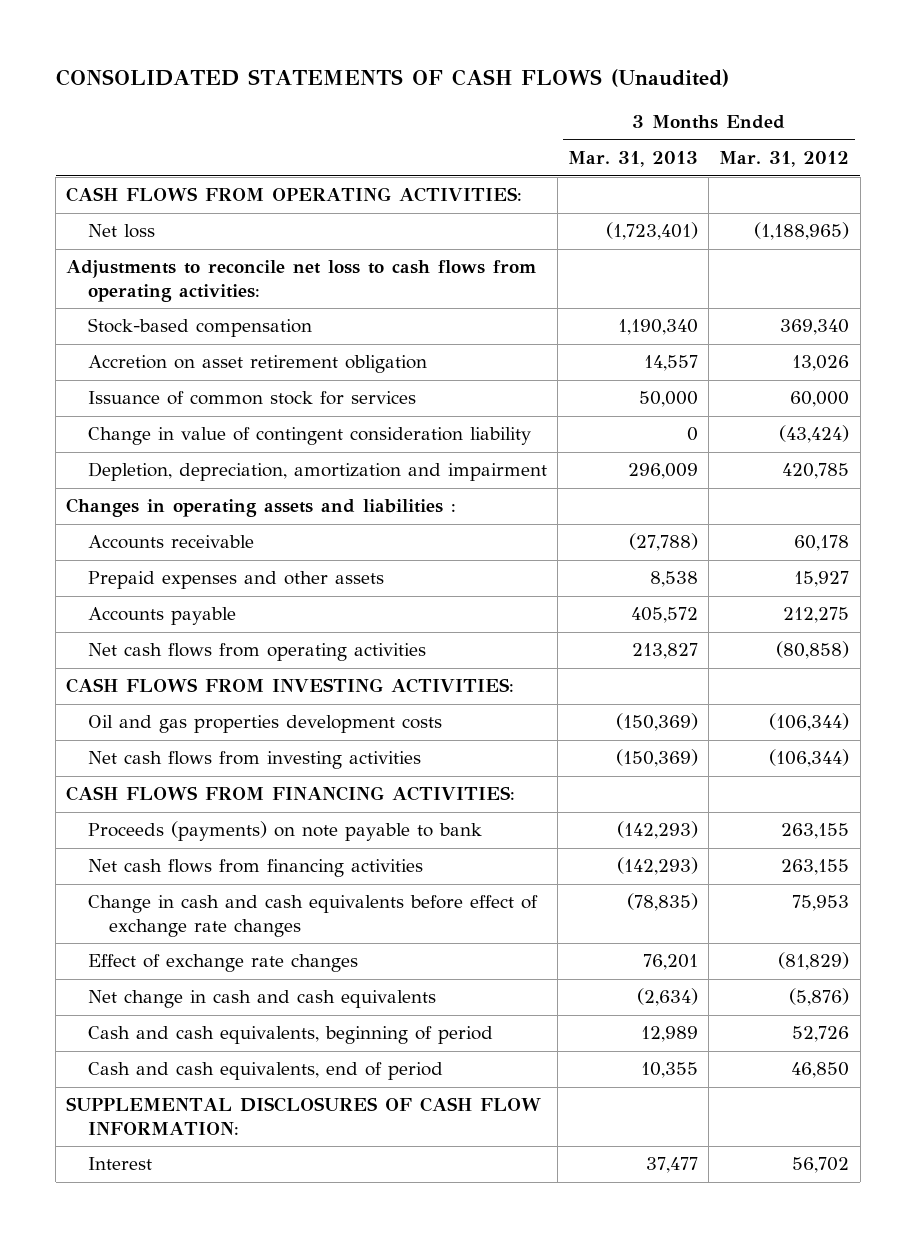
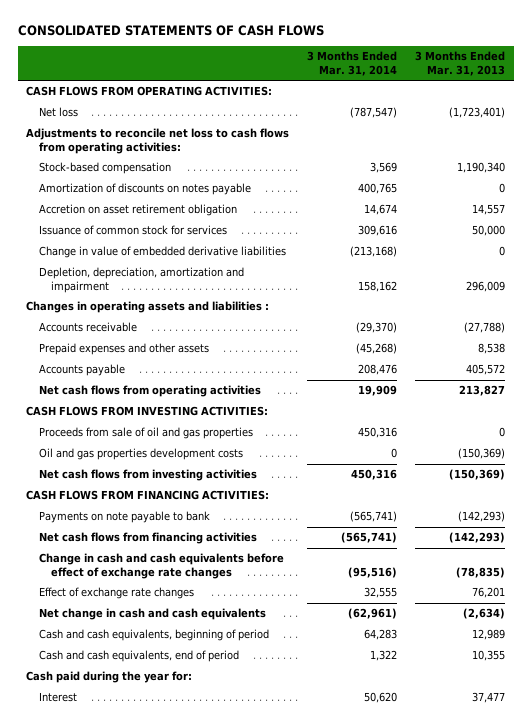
[55,69,729,88] CONSOLIDATED STATEMENTS OF CASH FLOWS (Unaudited) -> [17,24,324,36] CONSOLIDATED STATEMENTS OF CASH FLOWS
[719,151,850,168] Mar. 31, 2012 -> none
none -> [307,51,398,76] 3 Months Ended Mar. 31, 2014
none -> [38,183,251,196] Amortization of discounts on notes payable
[87,427,531,446] Change in value of contingent consideration liability -> none
none -> [38,246,286,259] Change in value of embedded derivative liabilities
none -> [38,427,253,440] Proceeds from sale of oil and gas properties
[87,821,482,842] Proceeds (payments) on note payable to bank -> [38,511,210,524] Payments on note payable to bank
[66,1097,542,1136] SUPPLEMENTAL DISCLOSURES OF CASH FLOW INFORMATION: -> none
none -> [26,671,193,684] Cash paid during the year for:

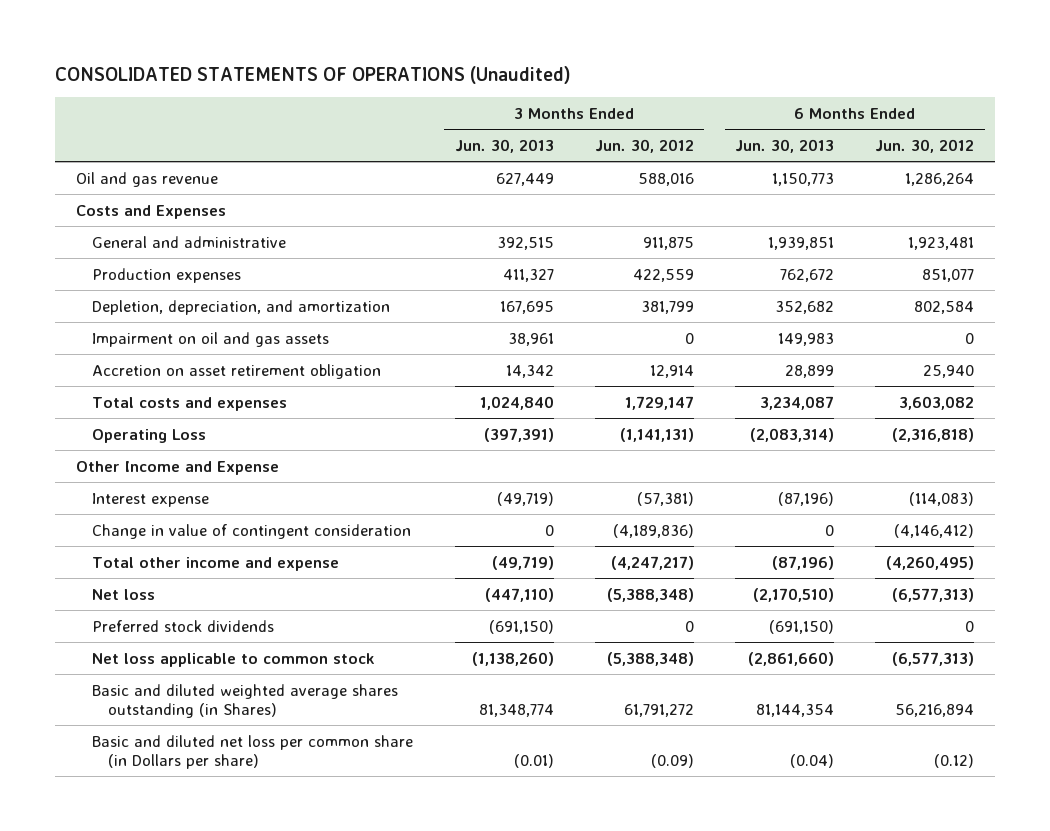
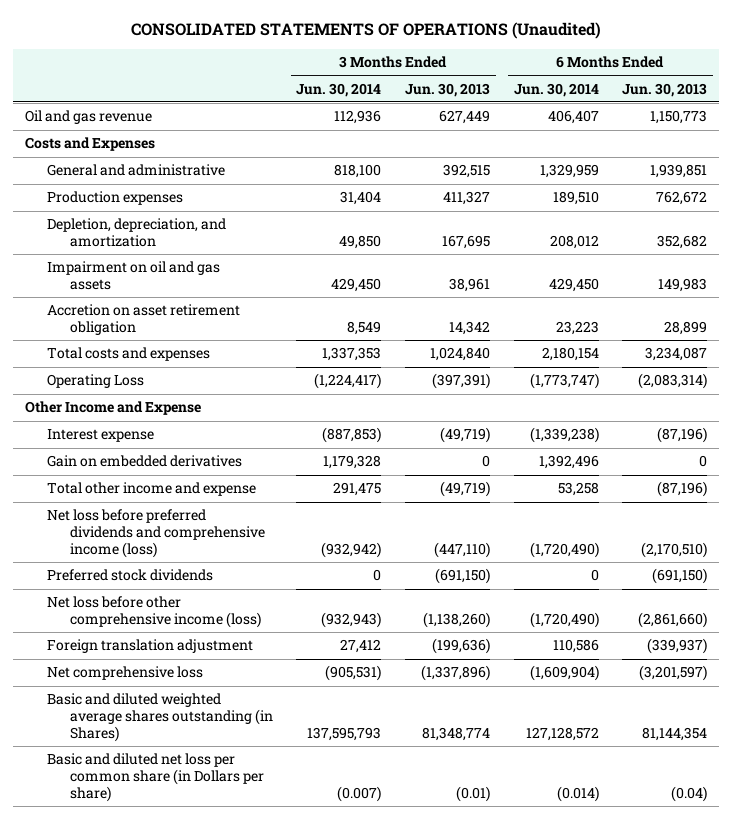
[594,139,694,154] Jun. 30, 2012 -> none
[875,139,975,154] Jun. 30, 2012 -> none
none -> [296,82,382,97] Jun. 30, 2014
none -> [513,82,599,97] Jun. 30, 2014
[92,523,412,539] Change in value of contingent consideration -> none
none -> [47,455,243,468] Gain on embedded derivatives
[92,588,156,600] Net loss -> [47,509,265,558] Net loss before preferred dividends and comprehensive income (loss)
[92,652,376,667] Net loss applicable to common stock -> [47,596,261,629] Net loss before other comprehensive income (loss)
none -> [47,639,254,654] Foreign translation adjustment
none -> [47,666,204,681] Net comprehensive loss

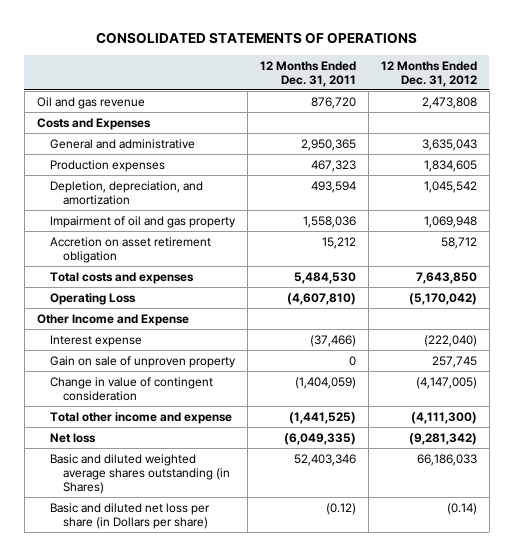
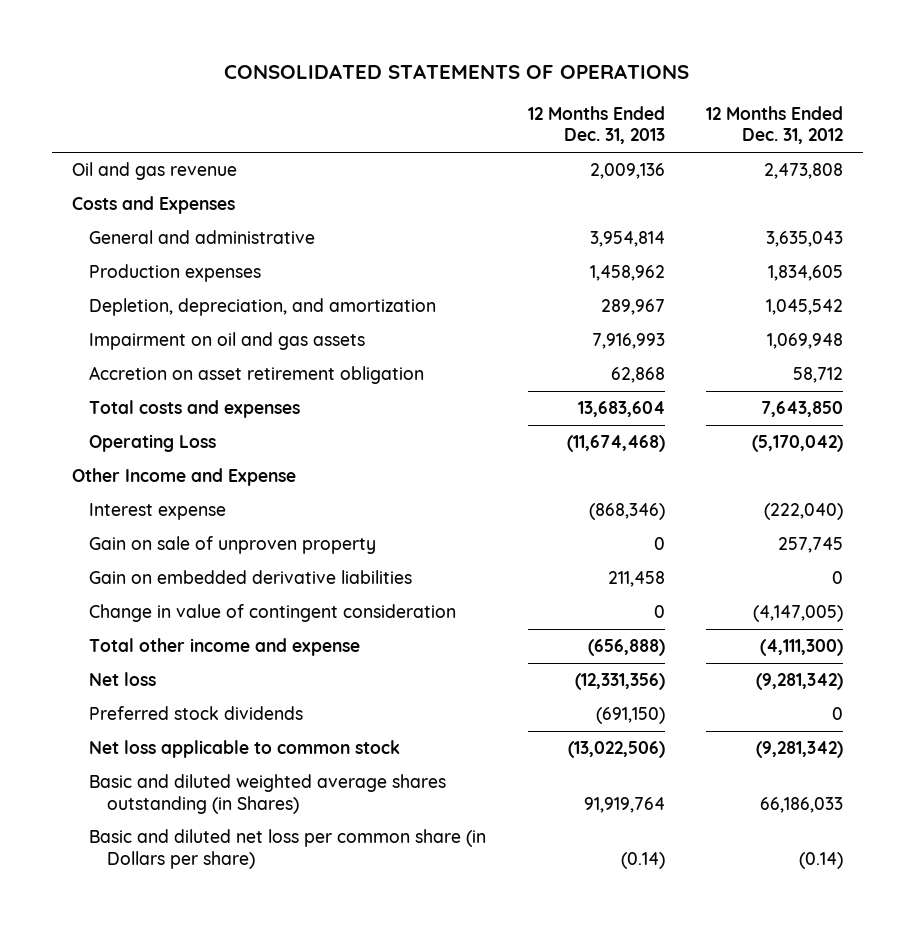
[259,60,356,87] 12 Months Ended Dec. 31, 2011 -> none
none -> [527,105,665,145] 12 Months Ended Dec. 31, 2013
[49,215,236,228] Impairment of oil and gas property -> [89,332,366,351] Impairment on oil and gas assets
none -> [89,570,413,585] Gain on embedded derivative liabilities
none -> [89,706,304,721] Preferred stock dividends
none -> [89,740,401,759] Net loss applicable to common stock
[49,502,210,529] Basic and diluted net loss per share (in Dollars per share) -> [89,829,487,869] Basic and diluted net loss per common share (in Dollars per share)

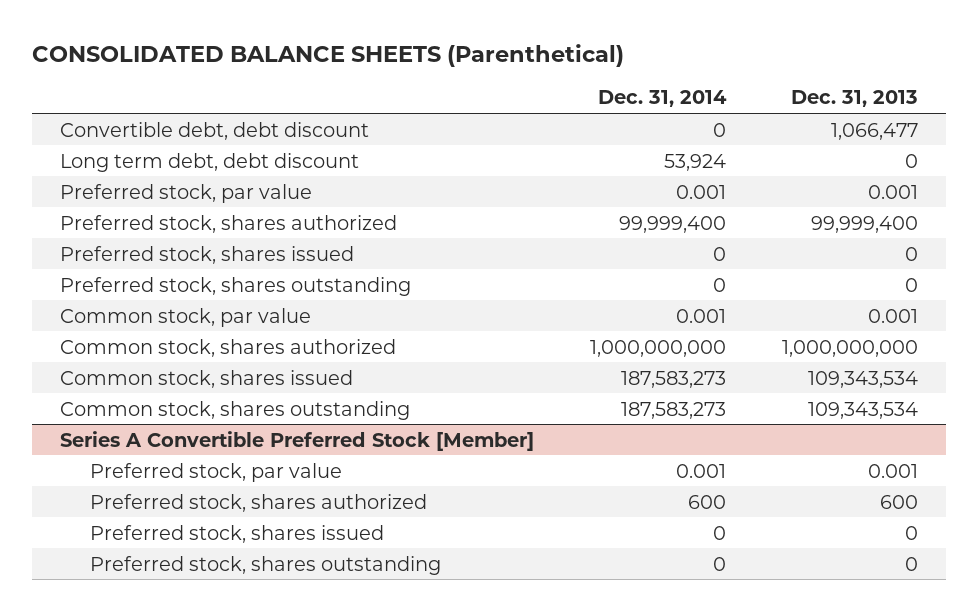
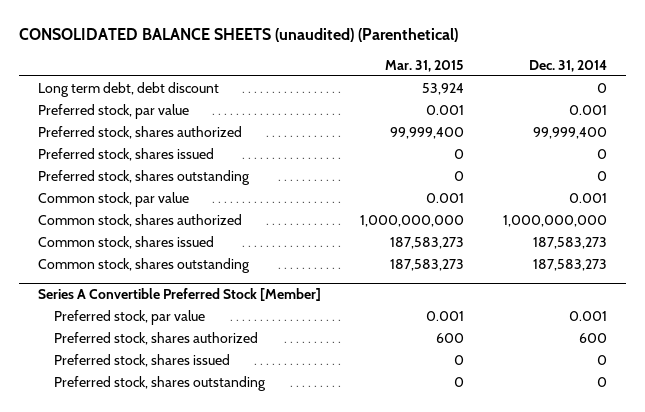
[31,44,624,68] CONSOLIDATED BALANCE SHEETS (Parenthetical) -> [18,28,458,43] CONSOLIDATED BALANCE SHEETS (unaudited) (Parenthetical)
[790,90,918,108] Dec. 31, 2013 -> none
none -> [385,59,465,72] Mar. 31, 2015
[59,121,369,140] Convertible debt, debt discount -> none
[663,153,726,171] 53,924 -> [596,82,607,93] 0

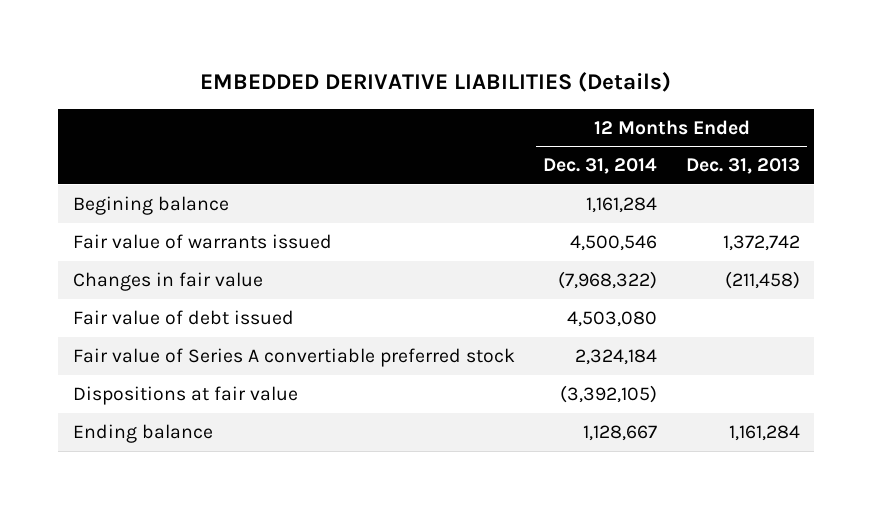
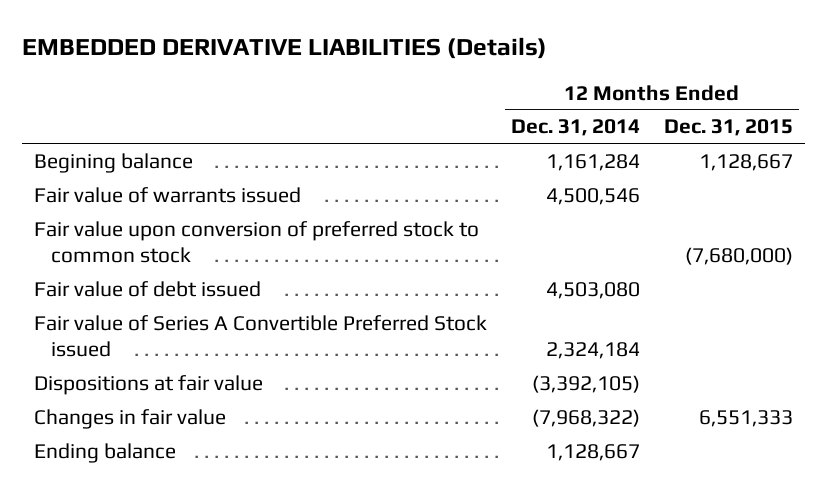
[686,158,801,175] Dec. 31, 2013 -> none
none -> [663,119,793,137] Dec. 31, 2015
none -> [33,220,479,264] Fair value upon conversion of preferred stock to common stock
[72,348,515,368] Fair value of Series A convertiable preferred stock -> [33,314,487,358] Fair value of Series A Convertible Preferred Stock issued
[72,272,263,292] Changes in fair value -> [33,408,226,429] Changes in fair value

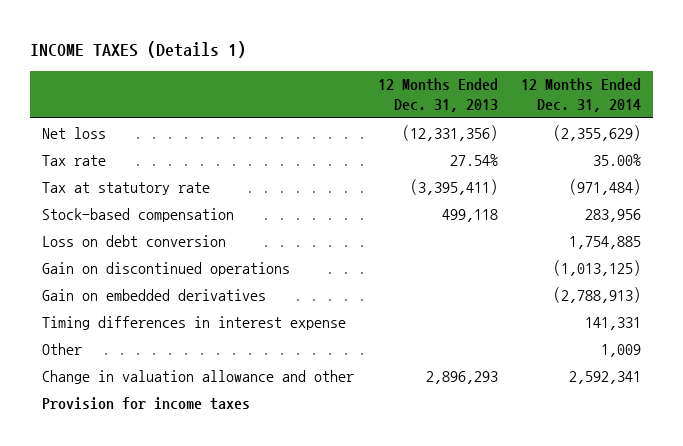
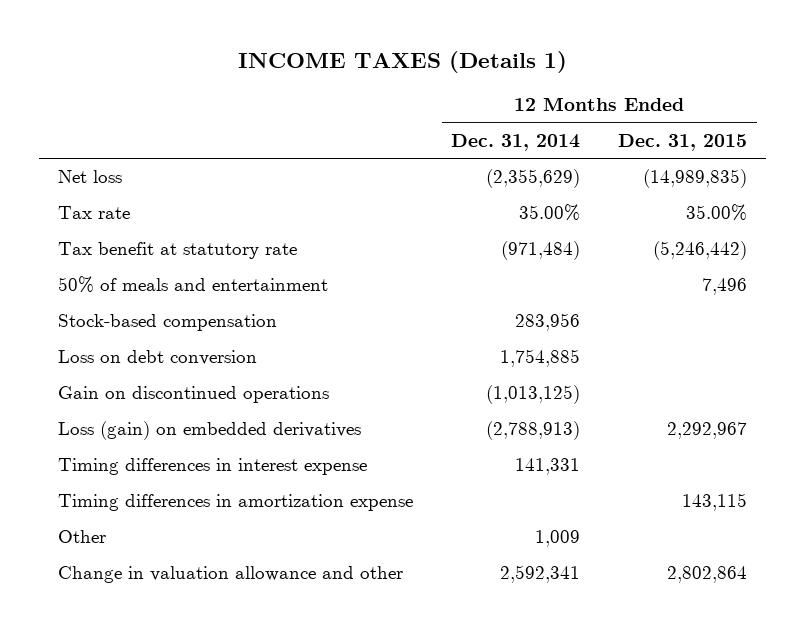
[377,78,498,113] 12 Months Ended Dec. 31, 2013 -> none
none -> [618,133,748,151] Dec. 31, 2015
[42,181,211,195] Tax at statutory rate -> [58,242,298,260] Tax benefit at statutory rate
none -> [58,276,329,294] 50% of meals and entertainment
[42,288,267,301] Gain on embedded derivatives -> [58,421,362,441] Loss (gain) on embedded derivatives
none -> [58,494,414,512] Timing differences in amortization expense
[42,396,251,410] Provision for income taxes -> none

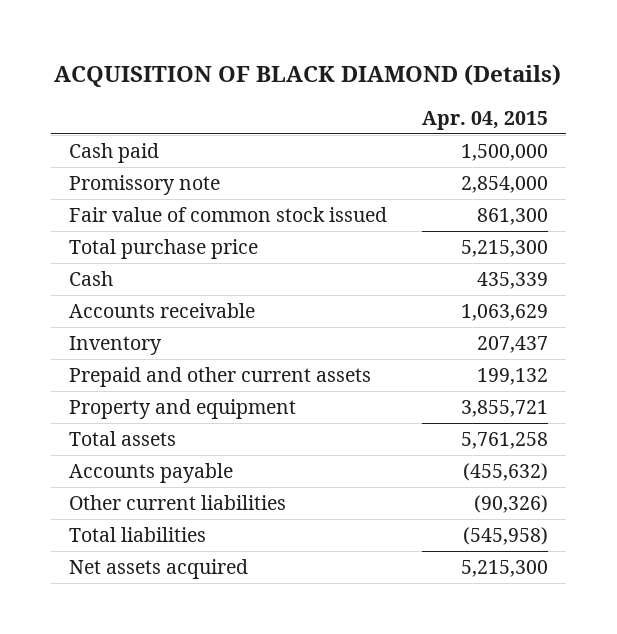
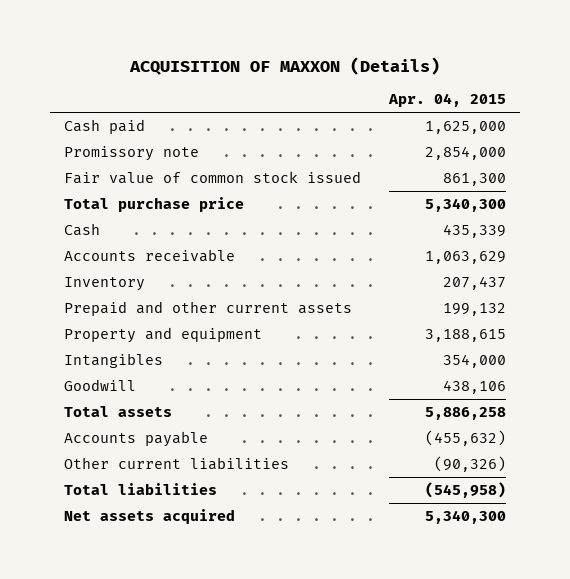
[54,63,562,87] ACQUISITION OF BLACK DIAMOND (Details) -> [128,57,440,76] ACQUISITION OF MAXXON (Details)
[461,144,549,162] 1,500,000 -> [424,120,506,134] 1,625,000
[461,240,549,258] 5,215,300 -> [424,197,506,212] 5,340,300
[461,400,549,418] 3,855,721 -> [424,328,506,342] 3,188,615
none -> [63,352,163,368] Intangibles
none -> [63,378,136,391] Goodwill
[461,432,549,450] 5,761,258 -> [424,406,506,420] 5,886,258
[461,560,549,578] 5,215,300 -> [424,509,506,524] 5,340,300

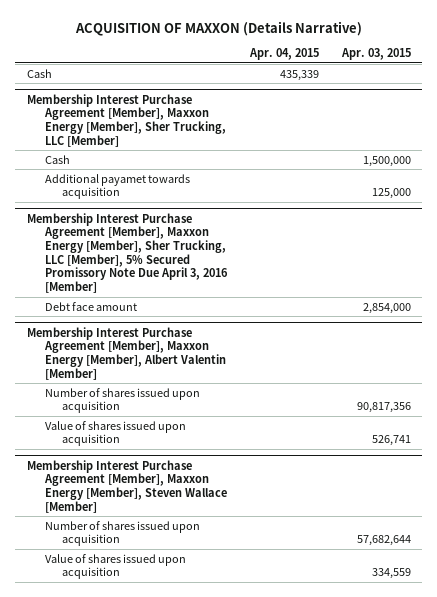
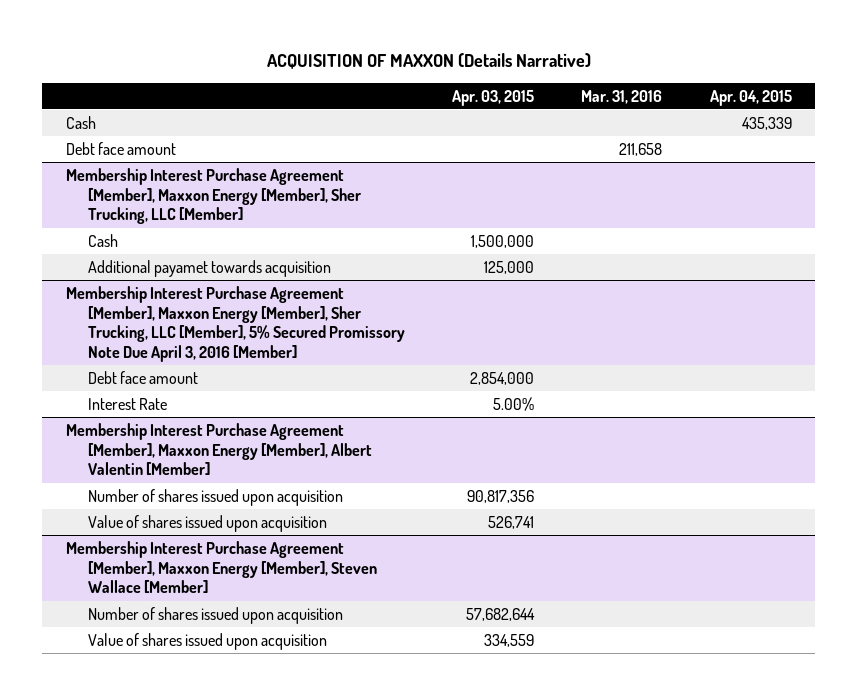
none -> [581,89,663,104] Mar. 31, 2016
none -> [66,141,177,155] Debt face amount
none -> [87,397,167,410] Interest Rate

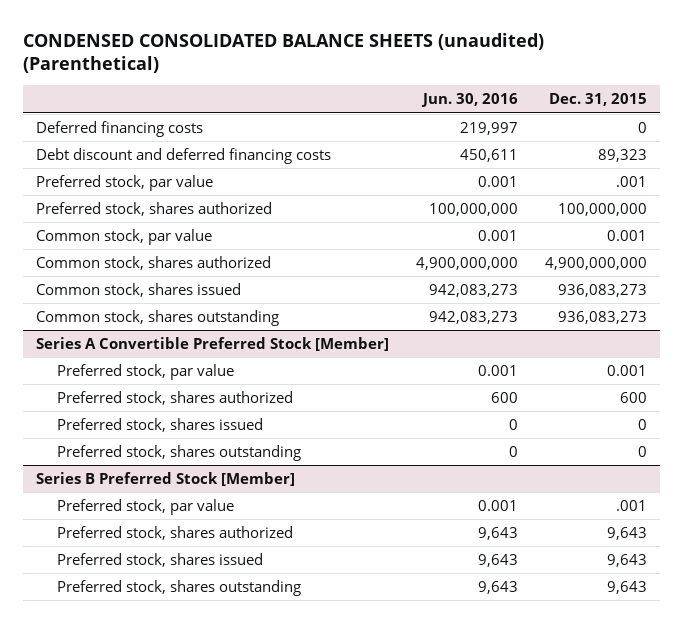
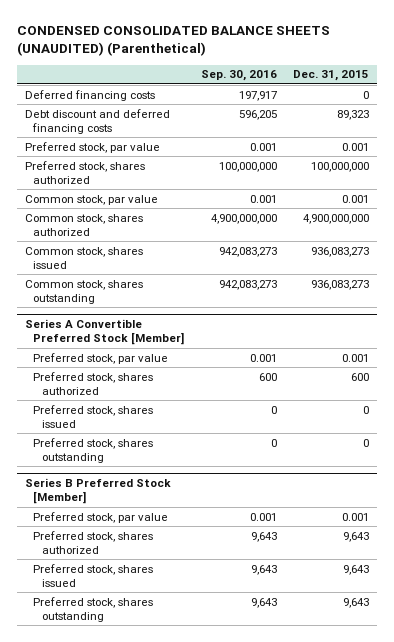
[23,32,545,74] CONDENSED CONSOLIDATED BALANCE SHEETS (unaudited) (Parenthetical) -> [16,25,330,57] CONDENSED CONSOLIDATED BALANCE SHEETS (UNAUDITED) (Parenthetical)
[421,93,519,108] Jun. 30, 2016 -> none
none -> [200,70,277,82] Sep. 30, 2016
[615,176,647,188] .001 -> [341,142,369,151] 0.001
[615,500,647,512] .001 -> [341,512,369,521] 0.001

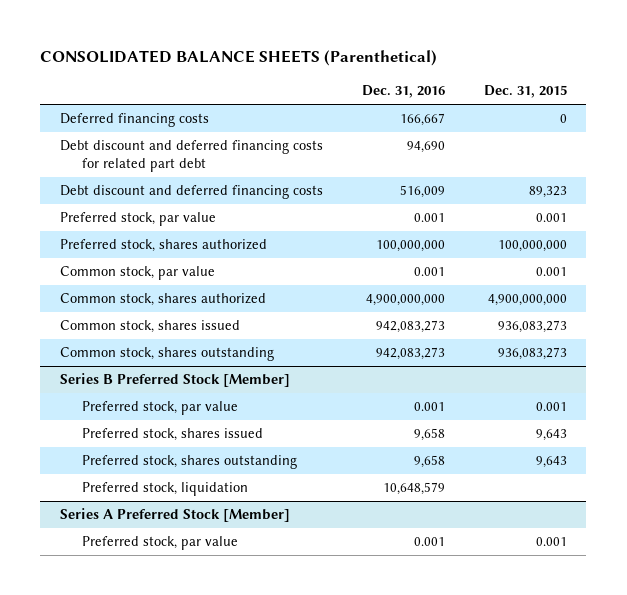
[16,25,330,57] CONDENSED CONSOLIDATED BALANCE SHEETS (UNAUDITED) (Parenthetical) -> [40,50,438,67] CONSOLIDATED BALANCE SHEETS (Parenthetical)
[200,70,277,82] Sep. 30, 2016 -> none
none -> [361,85,445,99] Dec. 31, 2016
none -> [59,140,323,173] Debt discount and deferred financing costs for related part debt
[24,318,185,346] Series A Convertible Preferred Stock [Member] -> none
[33,352,169,364] Preferred stock, par value -> none
[33,371,154,396] Preferred stock, shares authorized -> none
[33,404,154,429] Preferred stock, shares issued -> none
[33,437,154,464] Preferred stock, shares outstanding -> none
[33,530,154,555] Preferred stock, shares authorized -> none
none -> [82,482,249,497] Preferred stock, liquidation
none -> [59,508,290,523] Series A Preferred Stock [Member]
none -> [82,536,239,551] Preferred stock, par value

